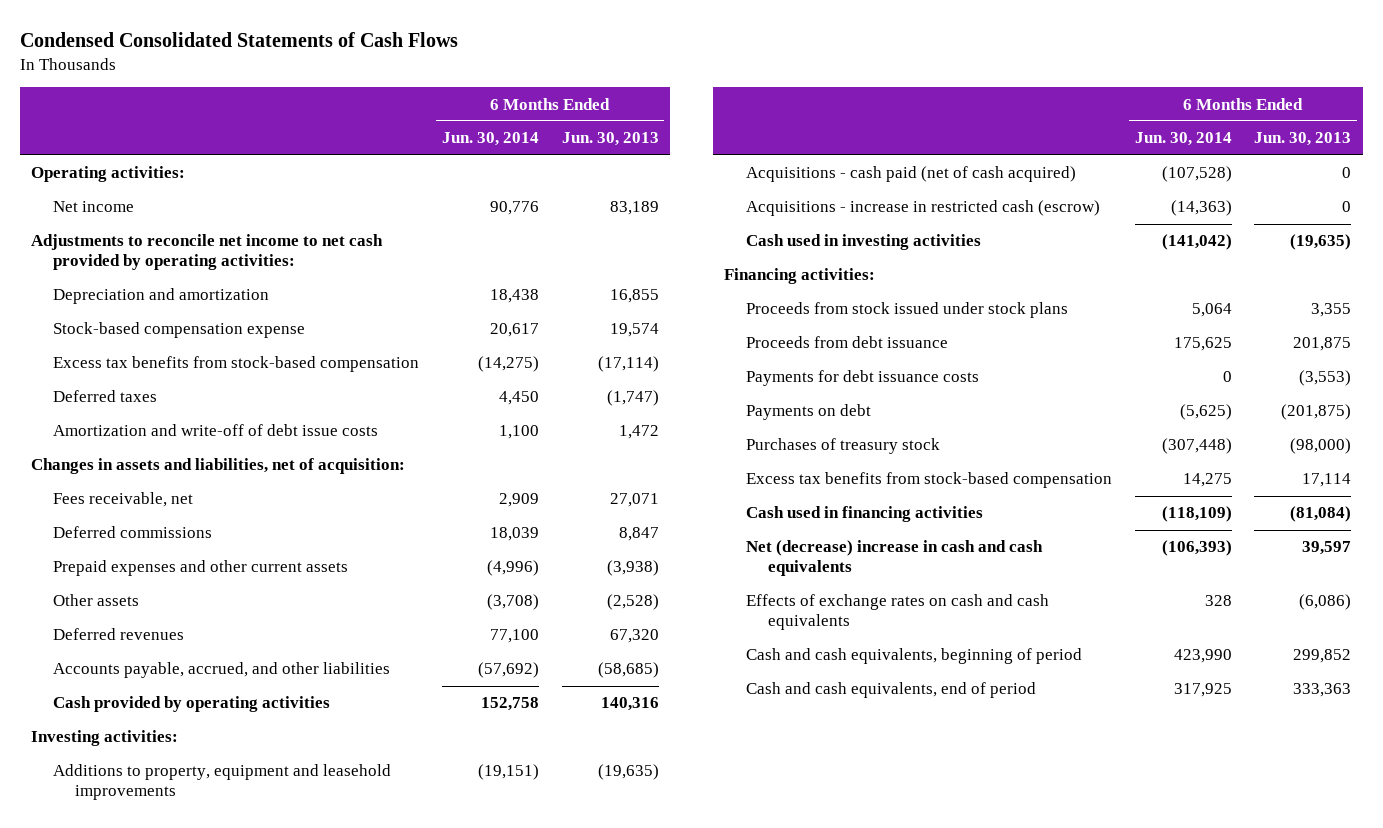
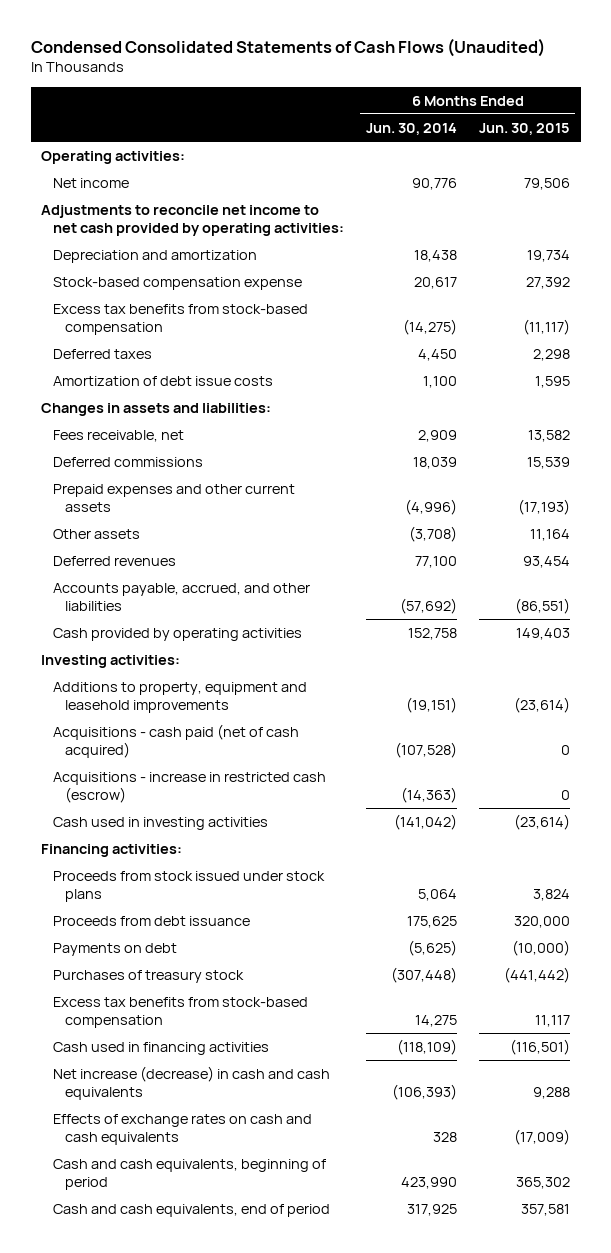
[20,31,459,47] Condensed Consolidated Statements of Cash Flows -> [30,37,545,57] Condensed Consolidated Statements of Cash Flows (Unaudited)
[561,132,659,147] Jun. 30, 2013 -> none
none -> [478,122,570,135] Jun. 30, 2015
[53,424,379,437] Amortization and write-off of debt issue costs -> [53,375,274,386] Amortization of debt issue costs
[31,458,406,475] Changes in assets and liabilities, net of acquisition: -> [41,402,272,416] Changes in assets and liabilities:
[746,370,980,387] Payments for debt issuance costs -> none
[746,540,1044,577] Net (decrease) increase in cash and cash equivalents -> [53,1065,331,1100] Net increase (decrease) in cash and cash equivalents

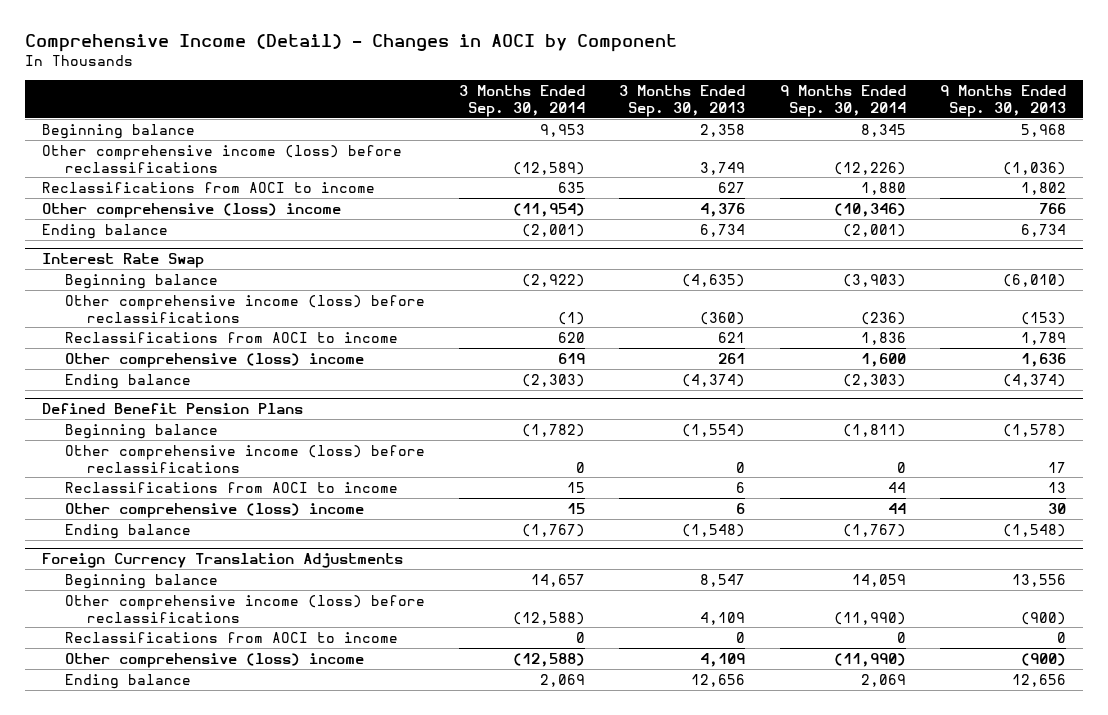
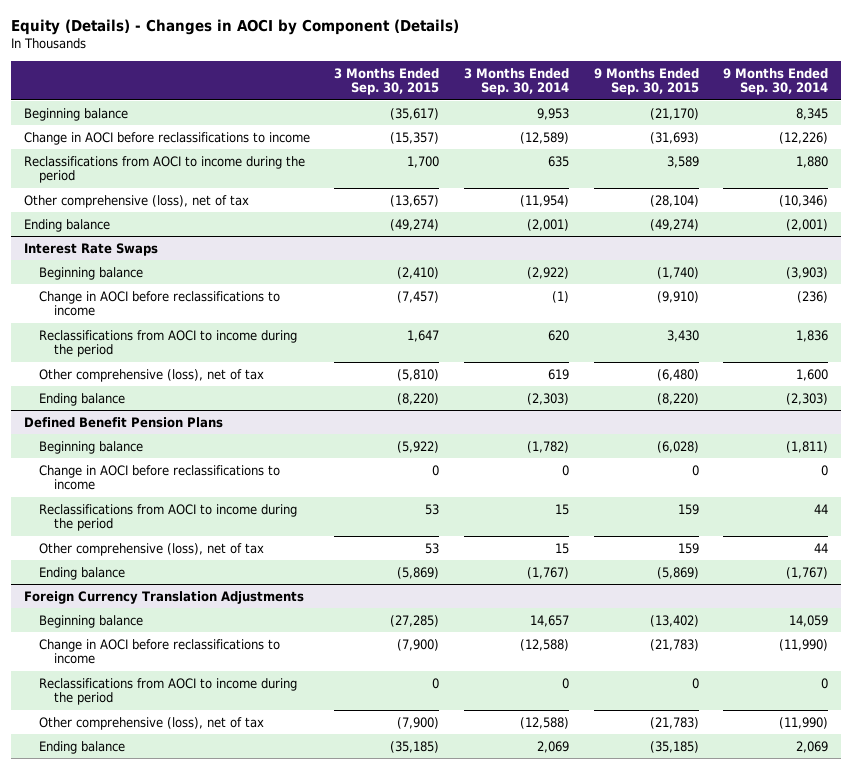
[24,33,677,52] Comprehensive Income (Detail) - Changes in AOCI by Component -> [11,19,460,36] Equity (Details) - Changes in AOCI by Component (Details)
[619,84,746,117] 3 Months Ended Sep. 30, 2013 -> none
[940,84,1067,117] 9 Months Ended Sep. 30, 2013 -> none
none -> [334,67,440,96] 3 Months Ended Sep. 30, 2015
none -> [593,67,699,96] 9 Months Ended Sep. 30, 2015
[42,144,403,173] Other comprehensive income (loss) before reclassifications -> [23,131,310,145] Change in AOCI before reclassifications to income
[42,181,376,193] Reclassifications from AOCI to income -> [23,155,305,184] Reclassifications from AOCI to income during the period
[42,202,342,218] Other comprehensive (loss) income -> [23,194,249,208] Other comprehensive (loss), net of tax
[42,253,205,269] Interest Rate Swap -> [23,242,158,256] Interest Rate Swaps
[64,294,425,323] Other comprehensive income (loss) before reclassifications -> [38,290,280,317] Change in AOCI before reclassifications to income
[64,331,398,343] Reclassifications from AOCI to income -> [38,329,297,358] Reclassifications from AOCI to income during the period
[64,352,364,368] Other comprehensive (loss) income -> [38,368,264,382] Other comprehensive (loss), net of tax
[64,444,425,473] Other comprehensive income (loss) before reclassifications -> [38,464,280,491] Change in AOCI before reclassifications to income
[64,481,398,493] Reclassifications from AOCI to income -> [38,503,297,532] Reclassifications from AOCI to income during the period
[64,502,364,518] Other comprehensive (loss) income -> [38,542,264,556] Other comprehensive (loss), net of tax
[64,594,425,623] Other comprehensive income (loss) before reclassifications -> [38,638,280,665] Change in AOCI before reclassifications to income
[64,631,398,643] Reclassifications from AOCI to income -> [38,677,297,706] Reclassifications from AOCI to income during the period
[64,652,364,668] Other comprehensive (loss) income -> [38,716,264,730] Other comprehensive (loss), net of tax

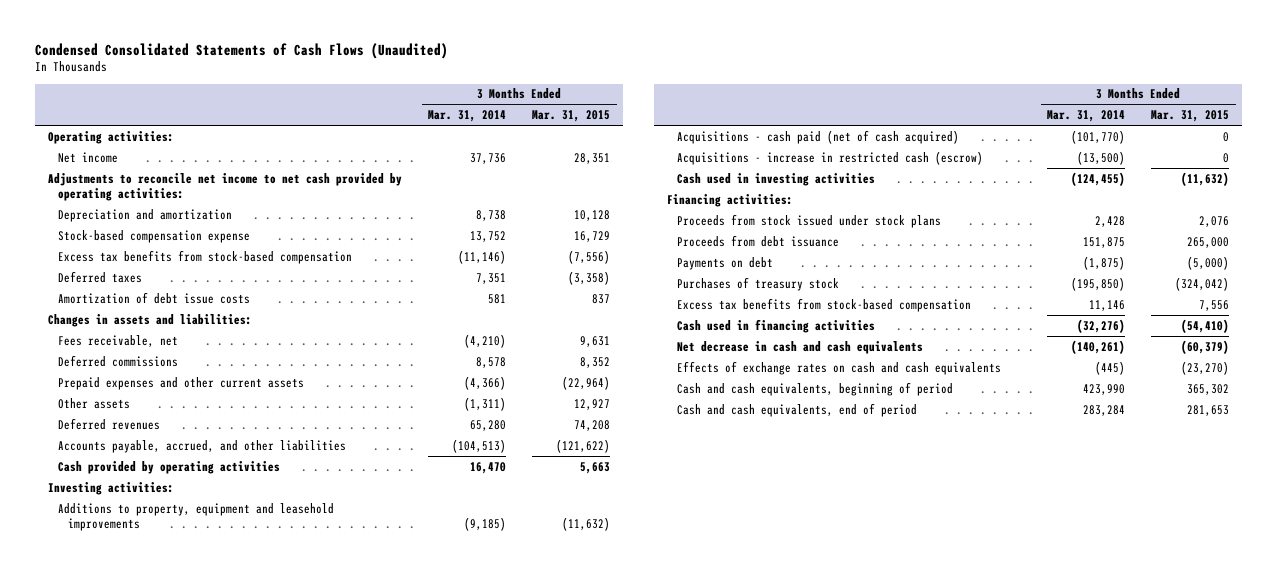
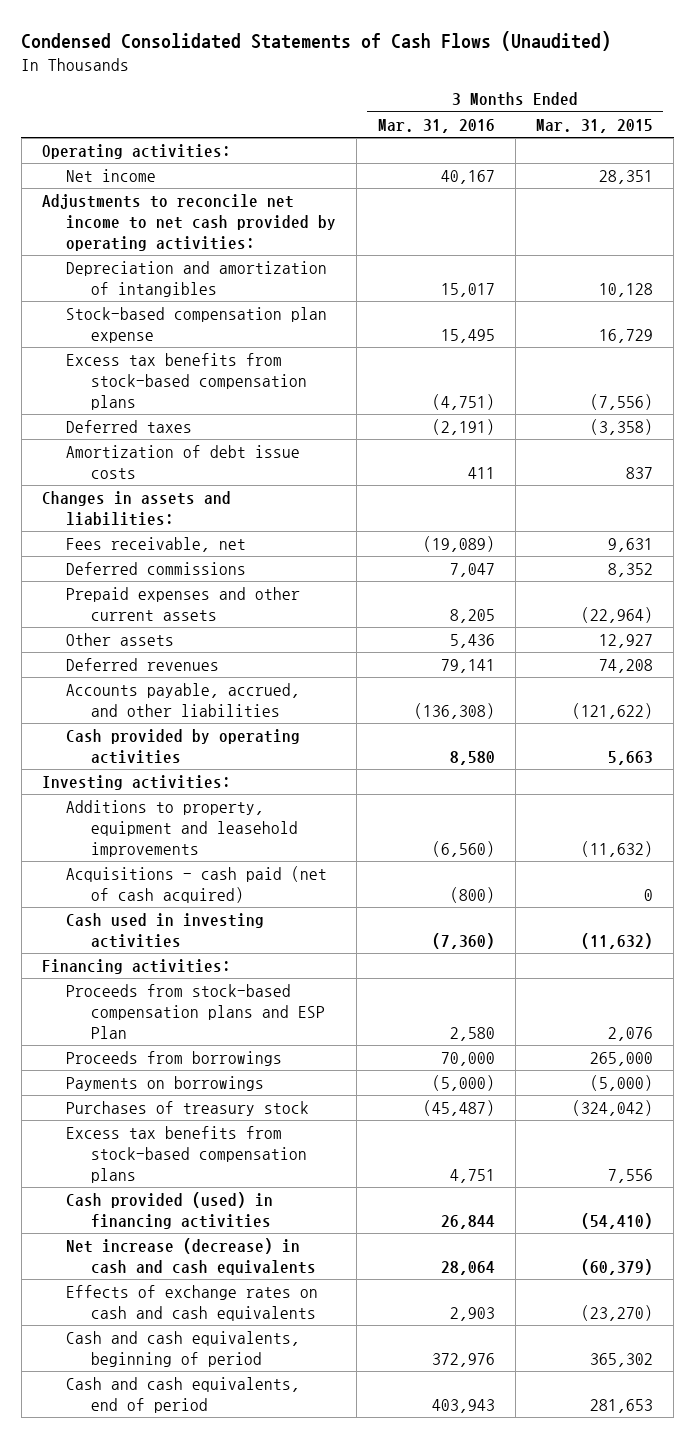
[428,110,507,123] Mar. 31, 2014 -> none
none -> [377,118,495,133] Mar. 31, 2016
[58,208,233,222] Depreciation and amortization -> [66,260,328,298] Depreciation and amortization of intangibles
[58,229,251,243] Stock-based compensation expense -> [66,306,328,344] Stock-based compensation plan expense
[58,249,353,264] Excess tax benefits from stock-based compensation -> [66,352,307,411] Excess tax benefits from stock-based compensation plans
[676,150,983,165] Acquisitions - increase in restricted cash (escrow) -> none
[676,213,941,228] Proceeds from stock issued under stock plans -> [66,983,325,1040] Proceeds from stock-based compensation plans and ESP Plan
[676,234,839,247] Proceeds from debt issuance -> [66,1050,283,1066] Proceeds from borrowings
[676,256,773,270] Payments on debt -> [66,1075,265,1091] Payments on borrowings
[676,297,971,312] Excess tax benefits from stock-based compensation -> [66,1125,307,1184] Excess tax benefits from stock-based compensation plans
[676,318,875,333] Cash used in financing activities -> [66,1191,274,1230] Cash provided (used) in financing activities
[676,340,923,354] Net decrease in cash and cash equivalents -> [66,1237,316,1276] Net increase (decrease) in cash and cash equivalents

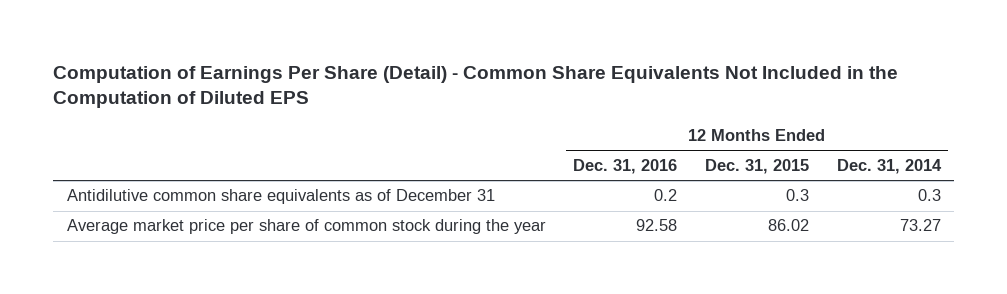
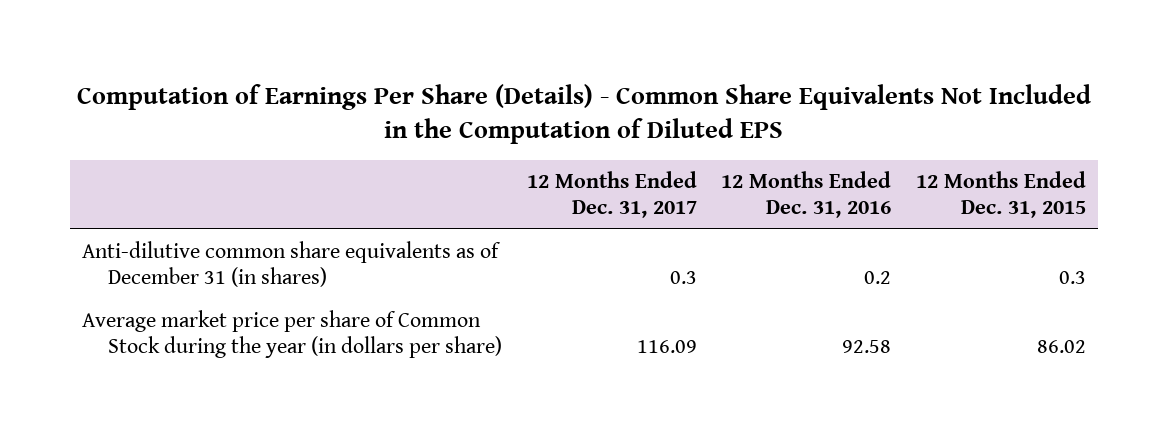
[52,65,898,109] Computation of Earnings Per Share (Detail) - Common Share Equivalents Not Included in the Computation of Diluted EPS -> [76,83,1091,145] Computation of Earnings Per Share (Details) - Common Share Equivalents Not Included in the Computation of Diluted EPS
[836,158,942,174] Dec. 31, 2014 -> none
none -> [526,171,697,219] 12 Months Ended Dec. 31, 2017
[66,189,495,205] Antidilutive common share equivalents as of December 31 -> [81,241,501,288] Anti-dilutive common share equivalents as of December 31 (in shares)
[66,219,546,235] Average market price per share of common stock during the year -> [81,310,503,359] Average market price per share of Common Stock during the year (in dollars per share)

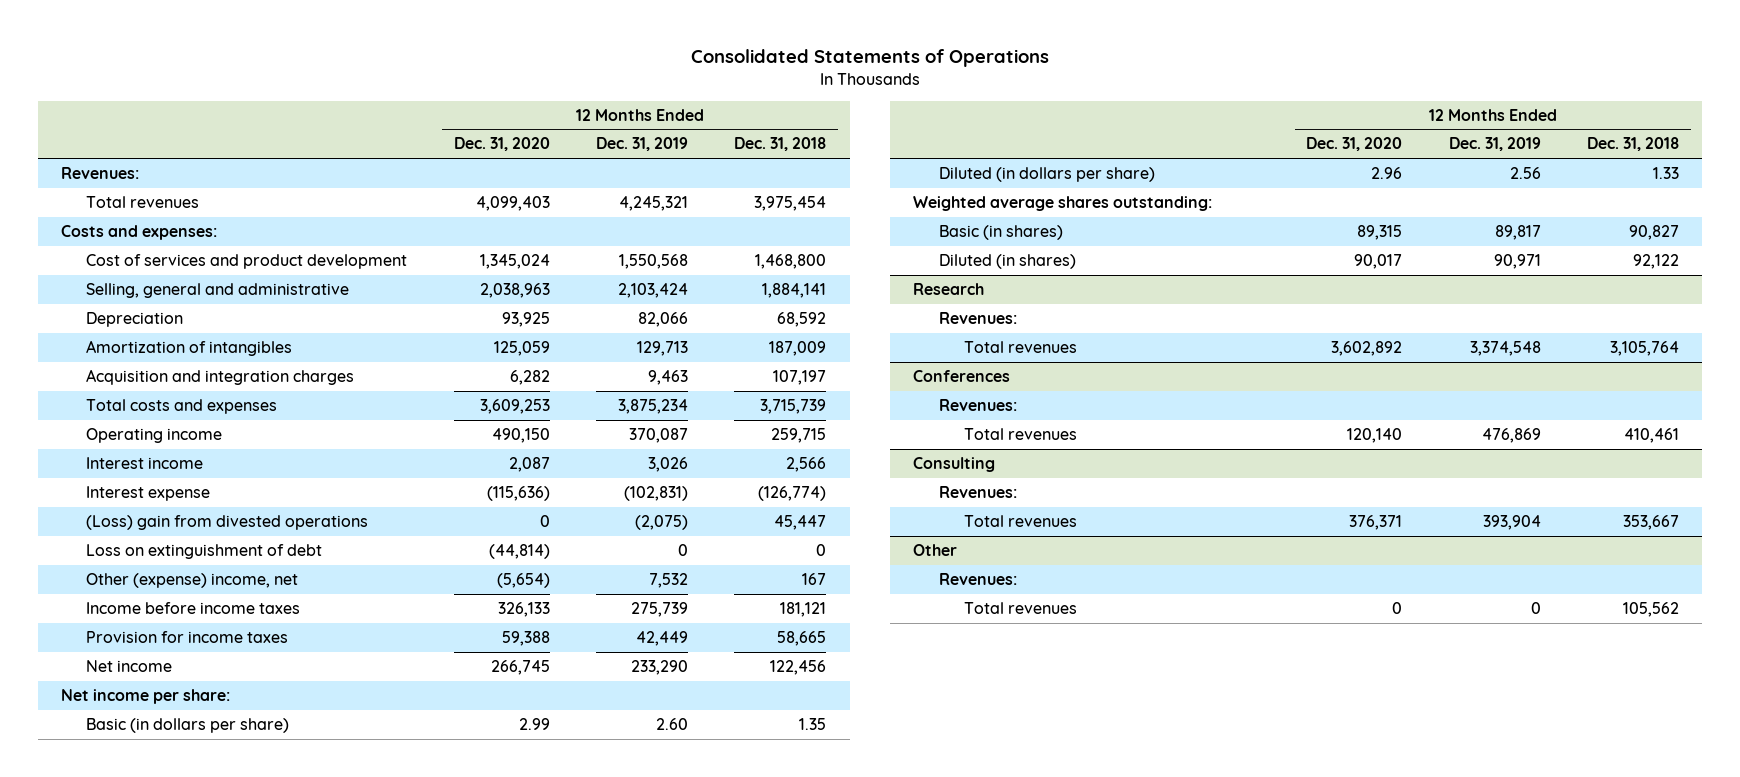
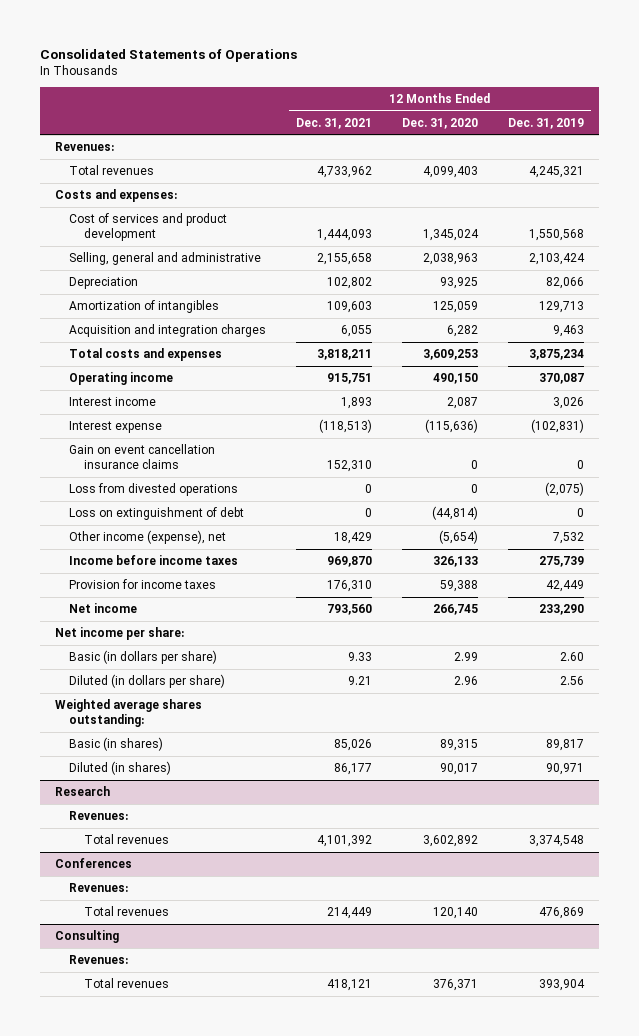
[734,137,827,152] Dec. 31, 2018 -> none
none -> [296,117,373,129] Dec. 31, 2021
none -> [69,444,216,470] Gain on event cancellation insurance claims
[86,515,369,531] (Loss) gain from divested operations -> [69,483,239,497] Loss from divested operations
[86,573,299,589] Other (expense) income, net -> [69,530,227,545] Other income (expense), net
[913,544,958,557] Other -> none
[938,573,1017,586] Revenues: -> none
[964,602,1078,615] Total revenues -> none

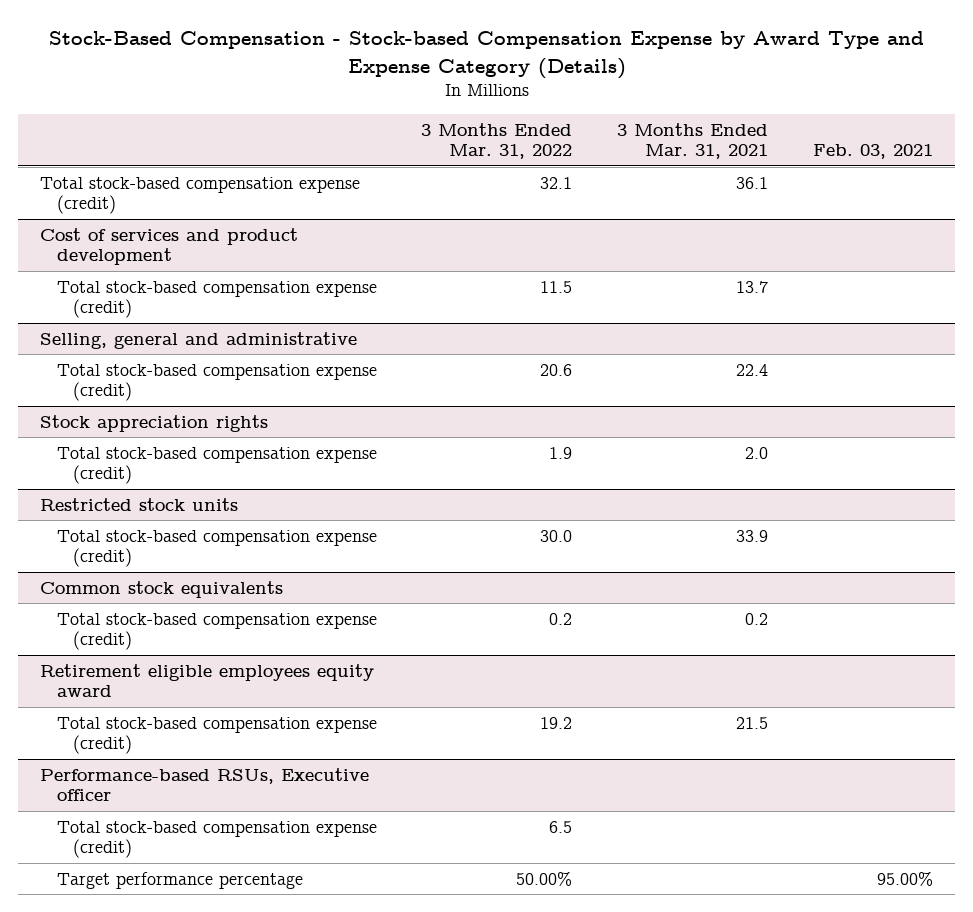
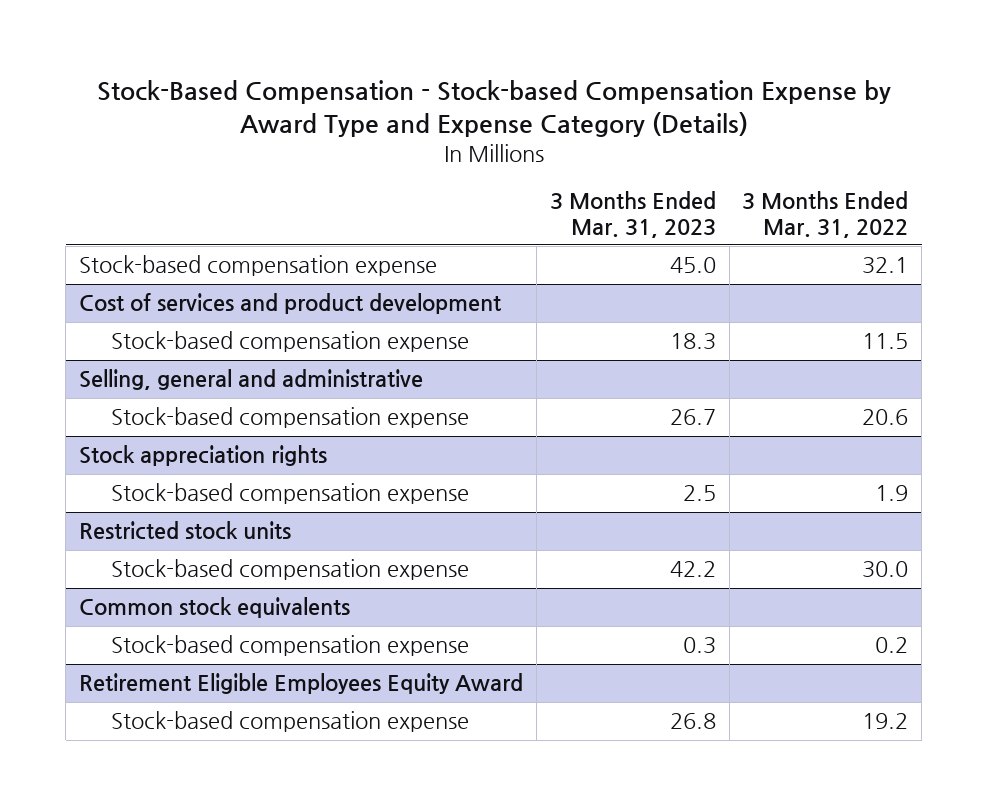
[617,122,769,160] 3 Months Ended Mar. 31, 2021 -> none
[813,144,934,160] Feb. 03, 2021 -> none
none -> [549,191,716,238] 3 Months Ended Mar. 31, 2023
[40,176,361,215] Total stock-based compensation expense (credit) -> [78,255,437,277] Stock-based compensation expense
[56,280,377,319] Total stock-based compensation expense (credit) -> [110,331,469,353] Stock-based compensation expense
[56,363,377,402] Total stock-based compensation expense (credit) -> [110,407,469,429] Stock-based compensation expense
[56,446,377,485] Total stock-based compensation expense (credit) -> [110,483,469,505] Stock-based compensation expense
[56,529,377,568] Total stock-based compensation expense (credit) -> [110,559,469,581] Stock-based compensation expense
[40,767,370,802] Performance-based RSUs, Executive officer -> none
[56,820,377,859] Total stock-based compensation expense (credit) -> none
[56,871,303,889] Target performance percentage -> none
[56,612,377,651] Total stock-based compensation expense (credit) -> [110,635,469,657] Stock-based compensation expense
[40,663,375,698] Retirement eligible employees equity award -> [78,673,523,695] Retirement Eligible Employees Equity Award
[56,716,377,755] Total stock-based compensation expense (credit) -> [110,711,469,733] Stock-based compensation expense

